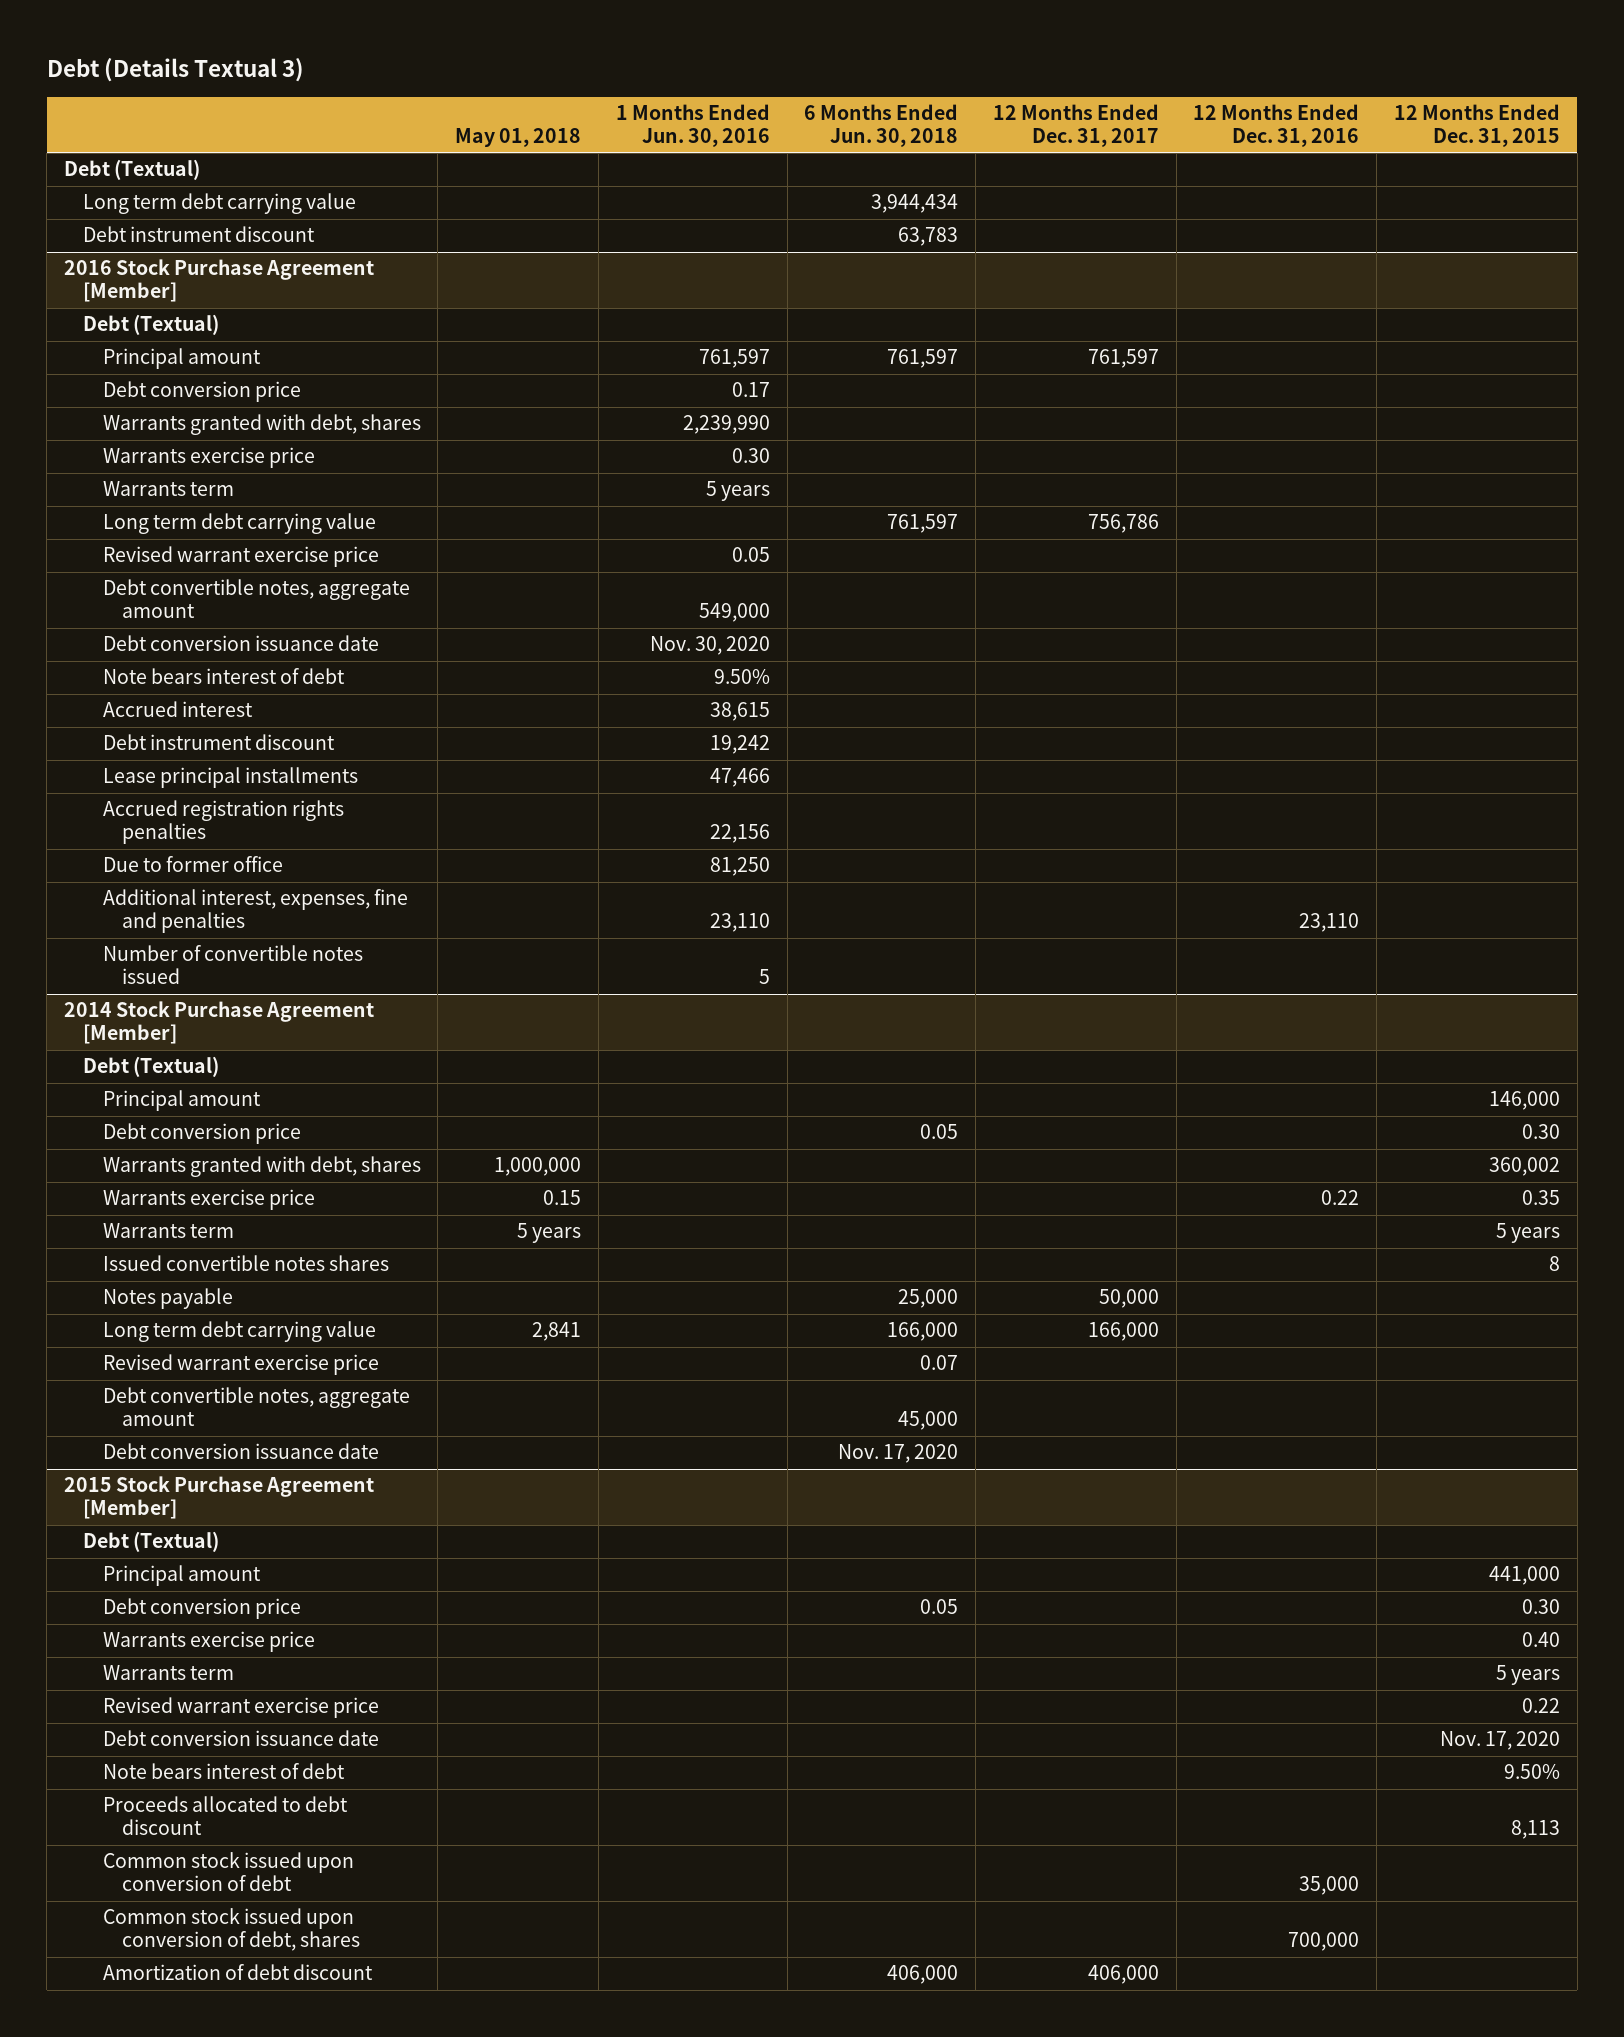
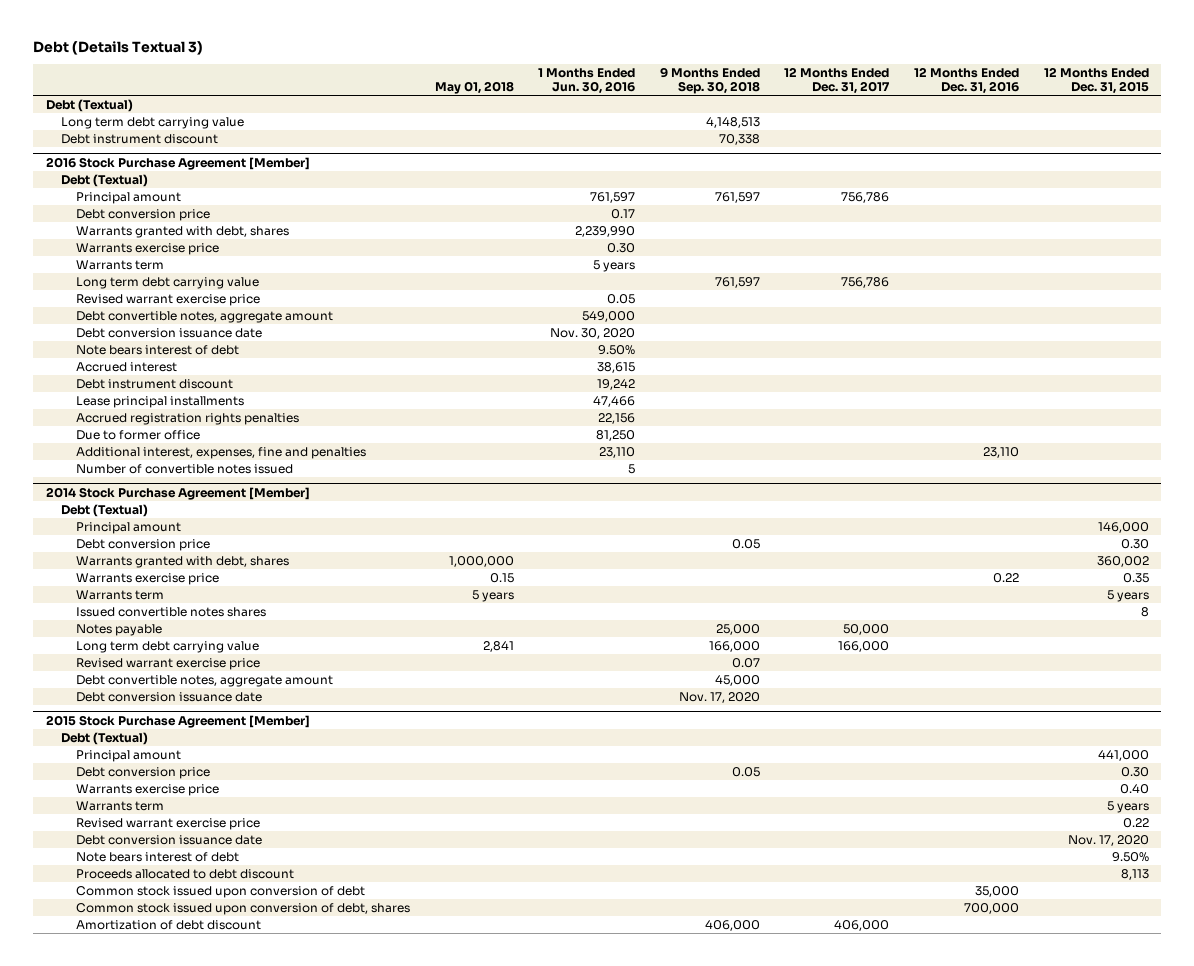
[804,104,959,148] 6 Months Ended Jun. 30, 2018 -> none
none -> [659,67,760,95] 9 Months Ended Sep. 30, 2018
[1087,349,1159,369] 761,597 -> [841,191,890,203] 756,786

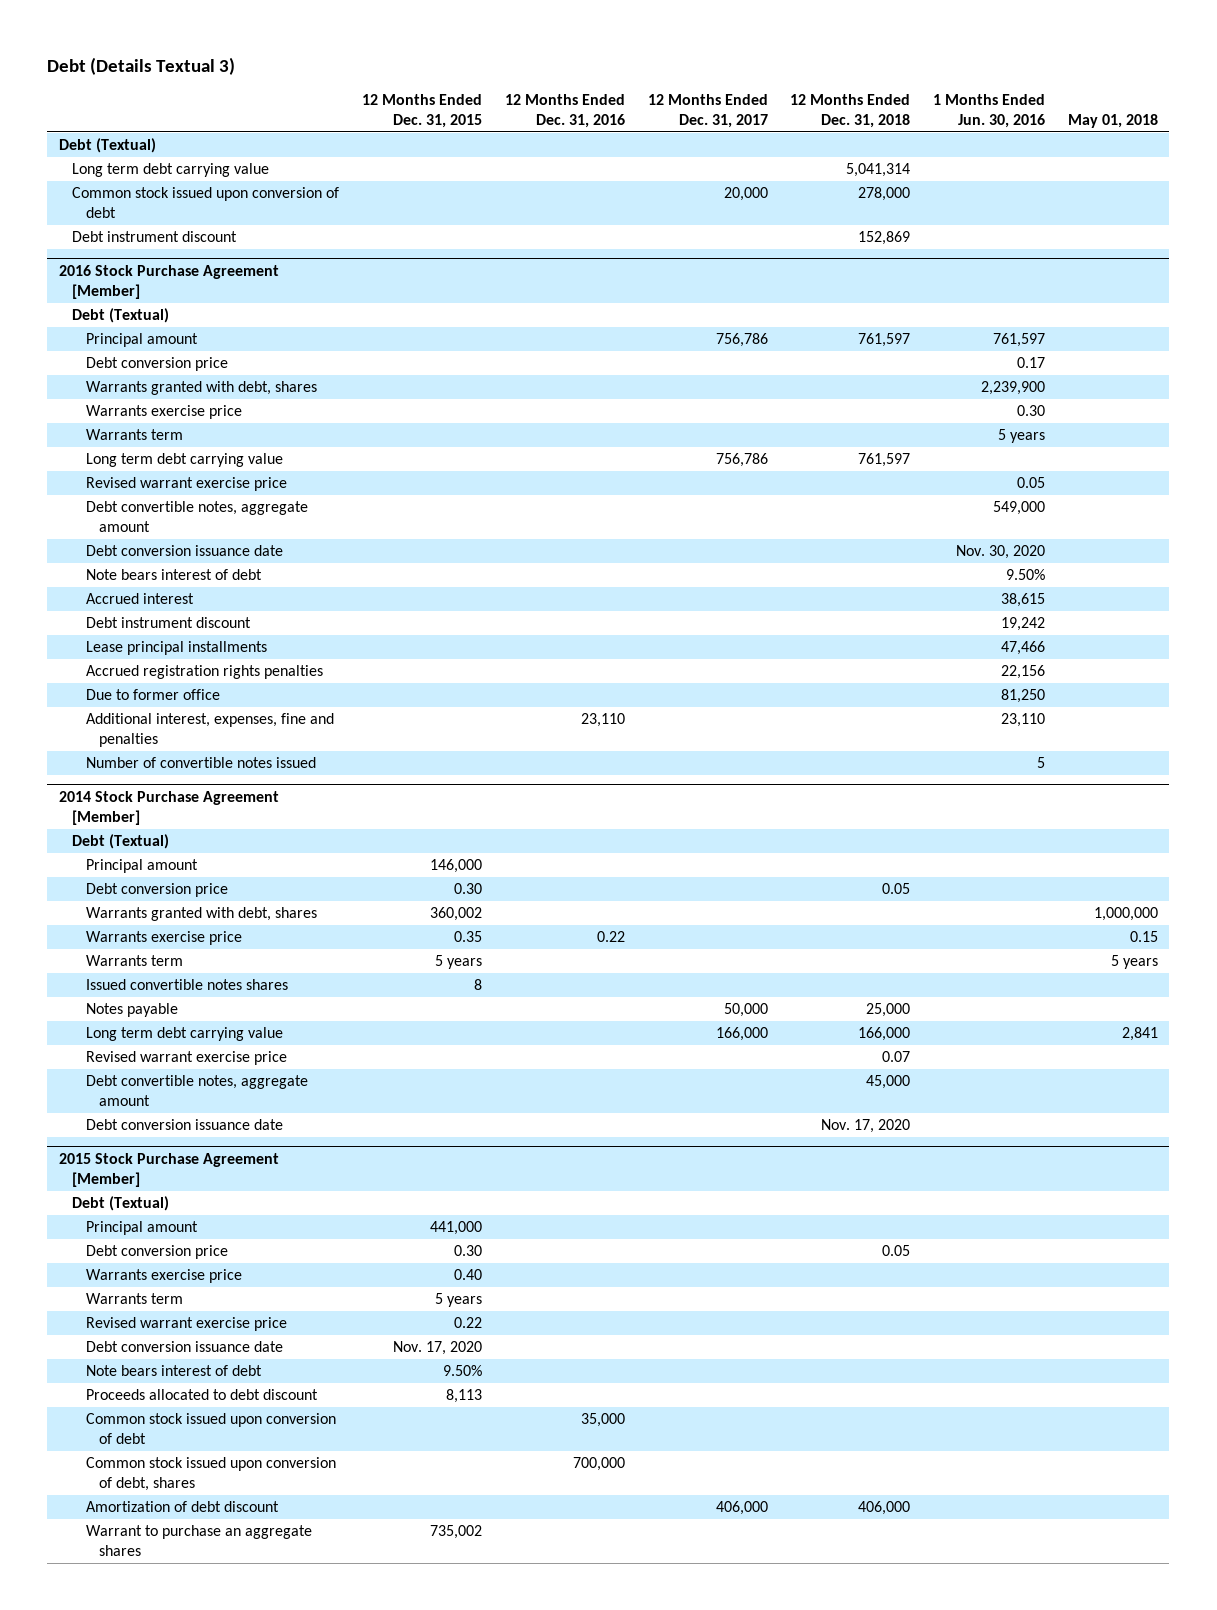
[659,67,760,95] 9 Months Ended Sep. 30, 2018 -> none
none -> [790,94,911,128] 12 Months Ended Dec. 31, 2018
none -> [72,187,340,218] Common stock issued upon conversion of debt
[575,225,636,237] 2,239,990 -> [981,381,1046,396] 2,239,900
none -> [85,1525,312,1556] Warrant to purchase an aggregate shares

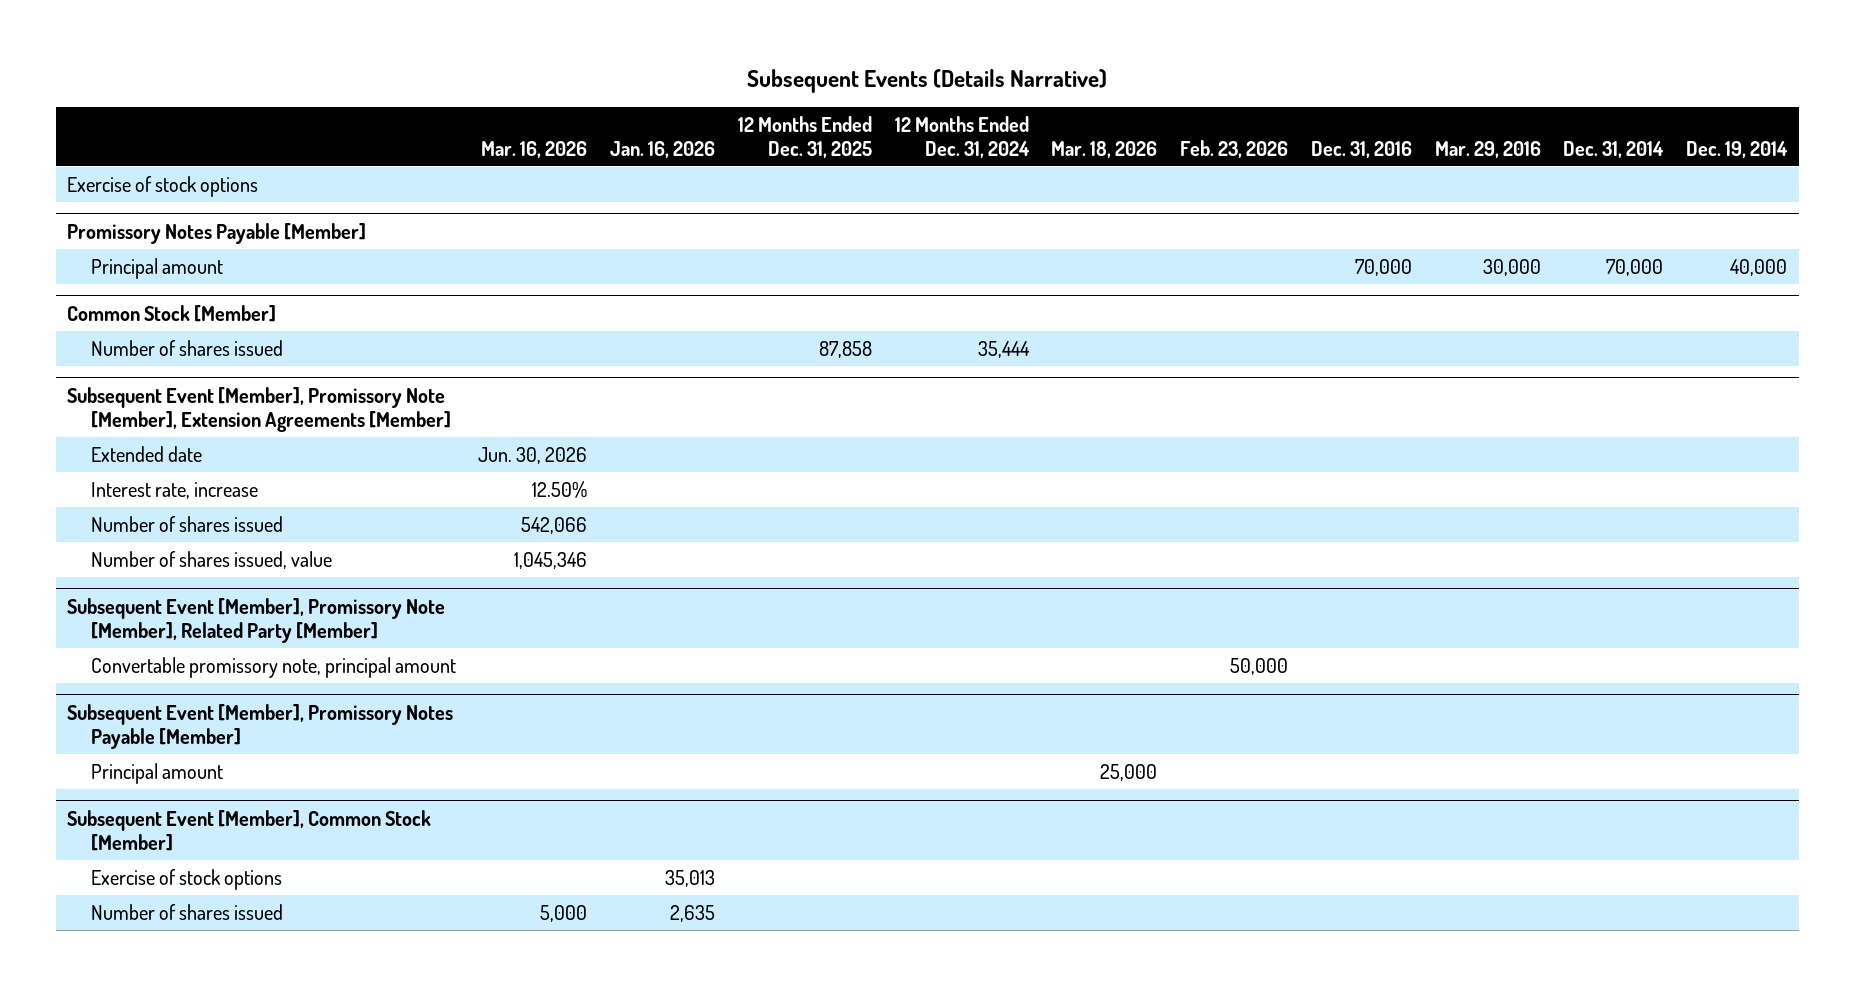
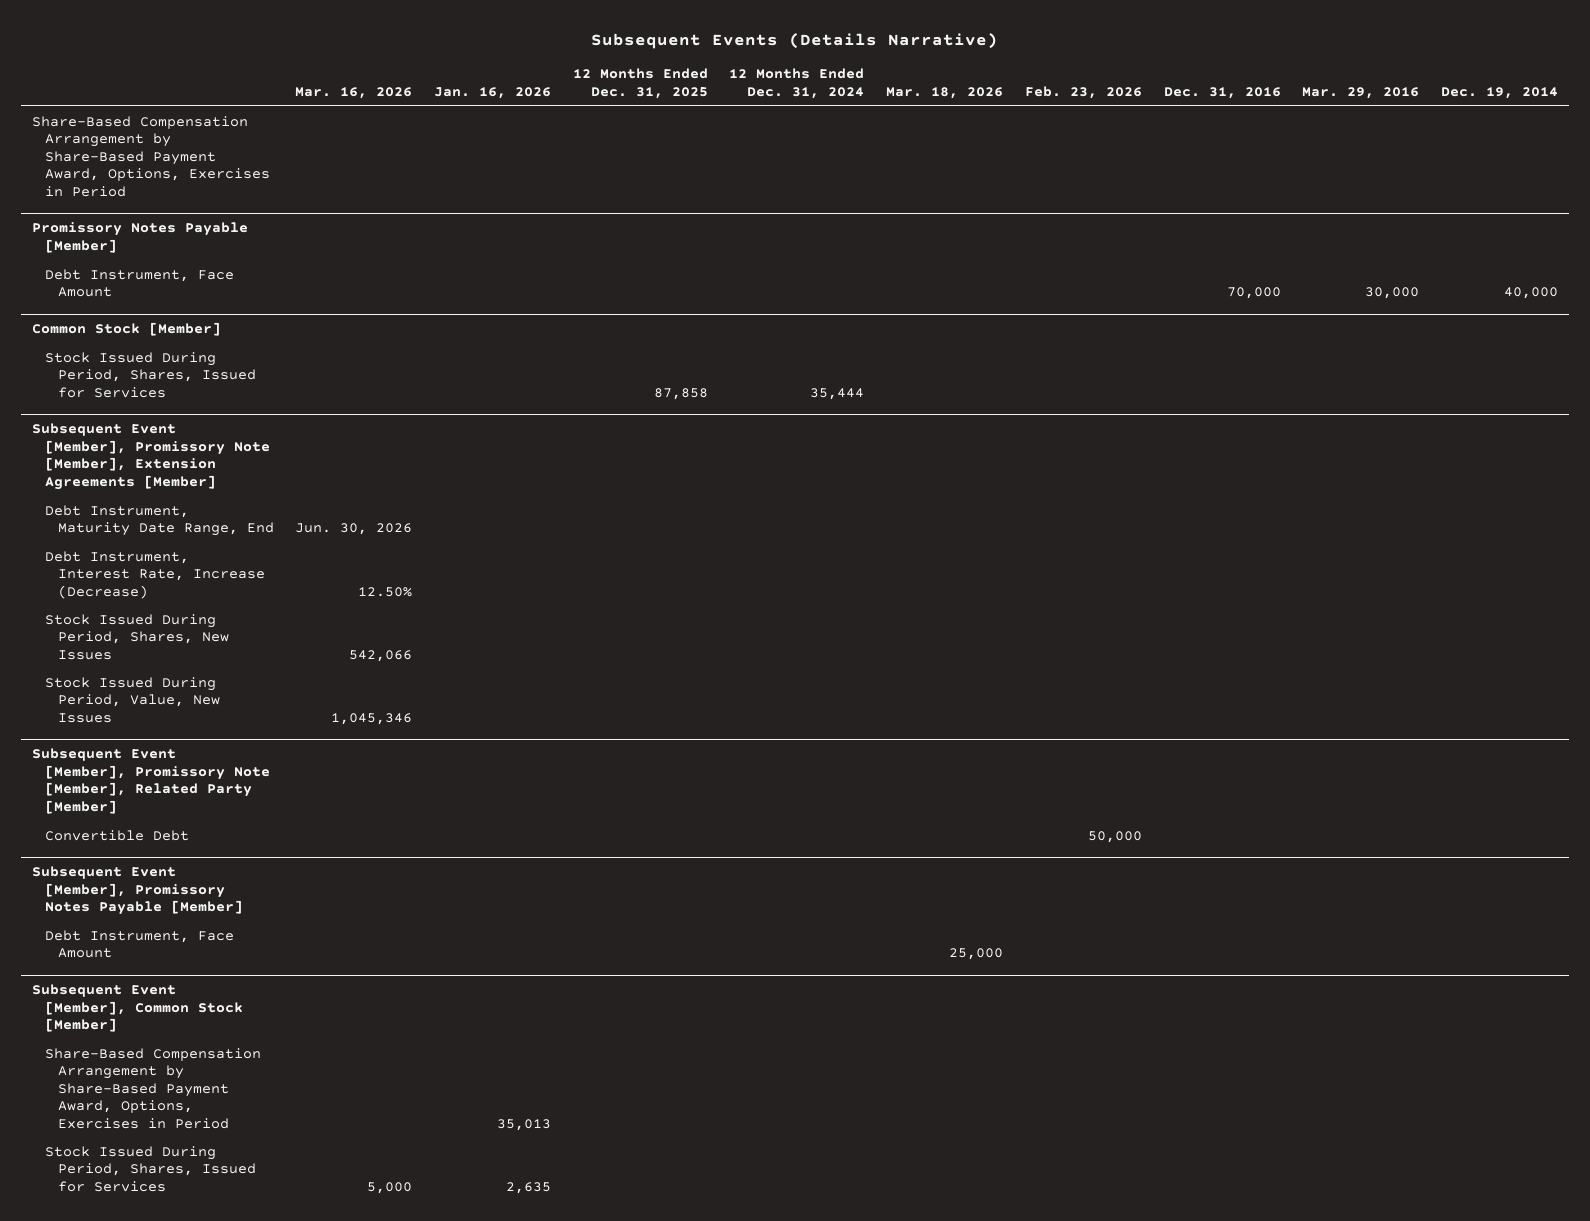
[1563,140,1665,158] Dec. 31, 2014 -> none
[67,175,259,197] Exercise of stock options -> [32,115,270,197] Share-Based Compensation Arrangement by Share-Based Payment Award, Options, Exercises in Period
[90,257,223,279] Principal amount -> [44,268,234,298] Debt Instrument, Face Amount
[90,339,283,356] Number of shares issued -> [44,351,256,398] Stock Issued During Period, Shares, Issued for Services
[90,445,202,462] Extended date -> [44,504,274,537] Debt Instrument, Maturity Date Range, End
[90,481,258,499] Interest rate, increase -> [44,550,265,599] Debt Instrument, Interest Rate, Increase (Decrease)
[90,515,283,532] Number of shares issued -> [44,613,229,660] Stock Issued During Period, Shares, New Issues
[90,550,332,569] Number of shares issued, value -> [44,676,220,723] Stock Issued During Period, Value, New Issues
[90,656,456,678] Convertable promissory note, principal amount -> [44,829,189,841] Convertible Debt
[90,762,223,784] Principal amount -> [44,929,234,959] Debt Instrument, Face Amount
[90,868,282,890] Exercise of stock options -> [44,1047,261,1129] Share-Based Compensation Arrangement by Share-Based Payment Award, Options, Exercises in Period
[90,903,283,920] Number of shares issued -> [44,1145,256,1192] Stock Issued During Period, Shares, Issued for Services

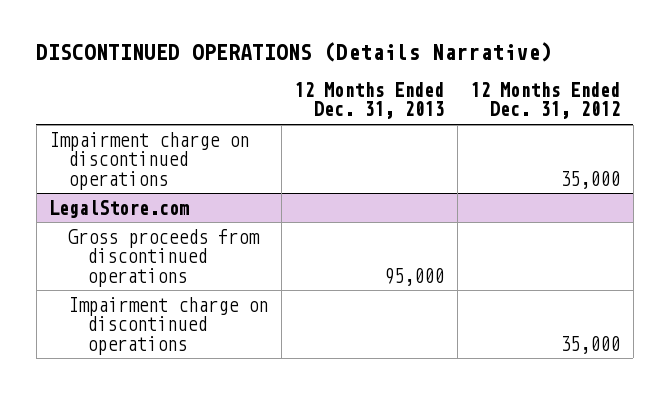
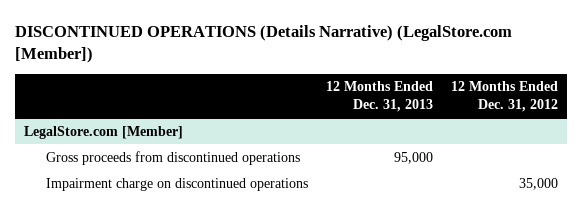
[36,41,553,62] DISCONTINUED OPERATIONS (Details Narrative) -> [15,25,513,64] DISCONTINUED OPERATIONS (Details Narrative) (LegalStore.com [Member])
[49,131,250,190] Impairment charge on discontinued operations -> none
[49,199,190,218] LegalStore.com -> [24,125,184,139] LegalStore.com [Member]

